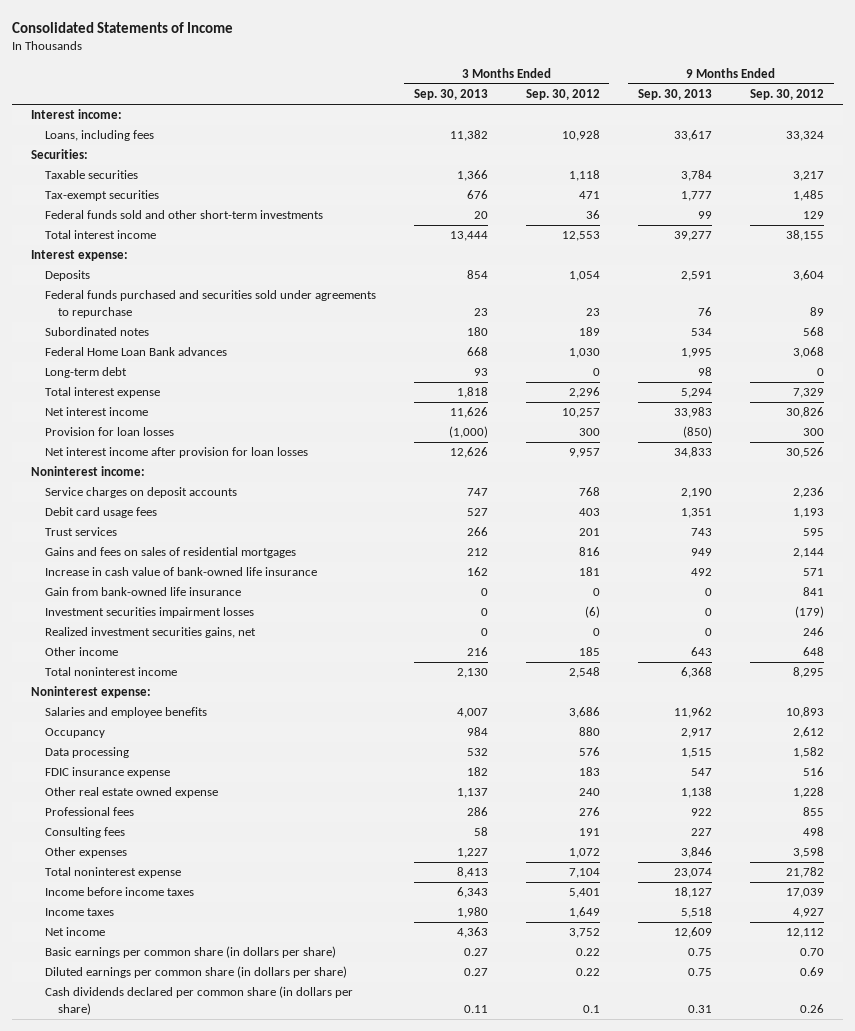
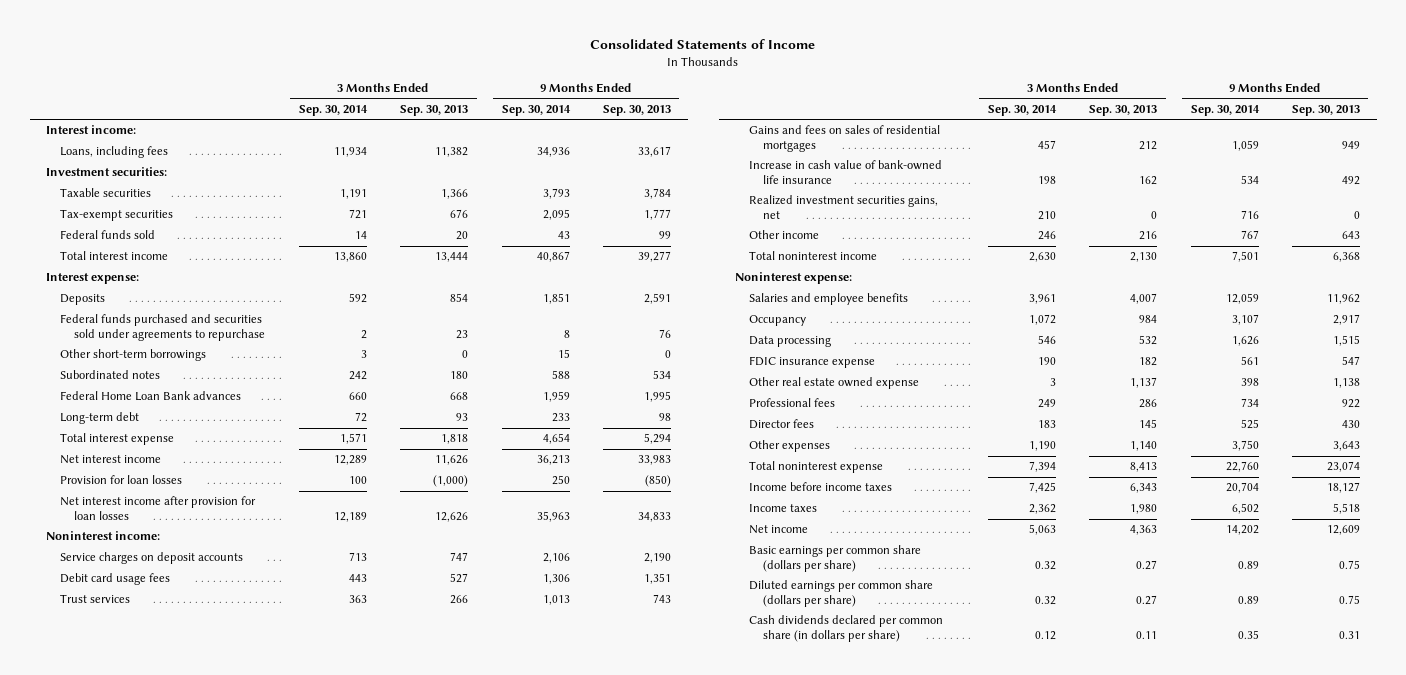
[525,89,600,101] Sep. 30, 2012 -> none
[750,89,825,101] Sep. 30, 2012 -> none
none -> [298,105,368,117] Sep. 30, 2014
none -> [501,105,571,117] Sep. 30, 2014
[31,149,89,160] Securities: -> [46,167,168,177] Investment securities:
[44,210,323,220] Federal funds sold and other short-term investments -> [60,230,156,240] Federal funds sold
none -> [60,349,207,362] Other short-term borrowings
[44,587,241,597] Gain from bank-owned life insurance -> none
[44,607,254,619] Investment securities impairment losses -> none
[44,827,125,839] Consulting fees -> none
none -> [749,419,815,430] Director fees
[456,848,488,859] 1,227 -> [1130,441,1158,452] 1,140
[680,847,712,859] 3,846 -> [1333,441,1361,452] 3,643
[44,946,336,959] Basic earnings per common share (in dollars per share) -> [749,545,922,573] Basic earnings per common share (dollars per share)
[44,966,347,979] Diluted earnings per common share (in dollars per share) -> [749,580,934,608] Diluted earnings per common share (dollars per share)

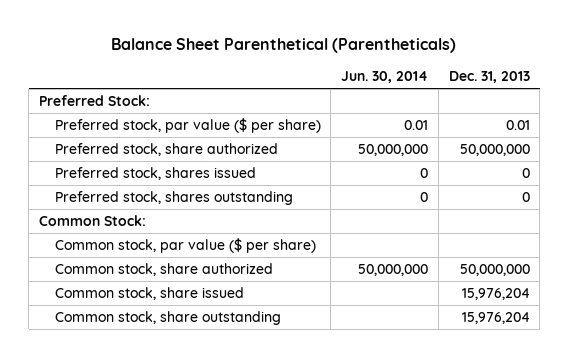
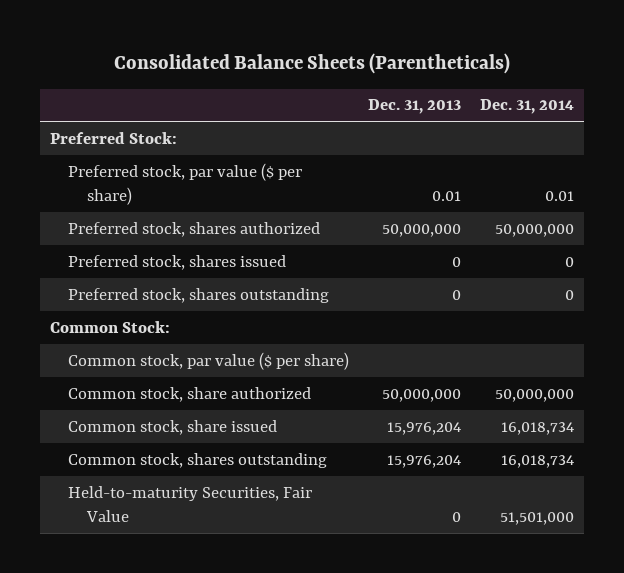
[111,38,457,54] Balance Sheet Parenthetical (Parentheticals) -> [113,53,510,75] Consolidated Balance Sheets (Parentheticals)
[341,71,429,84] Jun. 30, 2014 -> none
none -> [480,99,575,115] Dec. 31, 2014
[54,143,278,157] Preferred stock, share authorized -> [68,221,321,237] Preferred stock, shares authorized
[54,311,281,326] Common stock, share outstanding -> [68,452,328,468] Common stock, shares outstanding
none -> [68,485,313,523] Held-to-maturity Securities, Fair Value

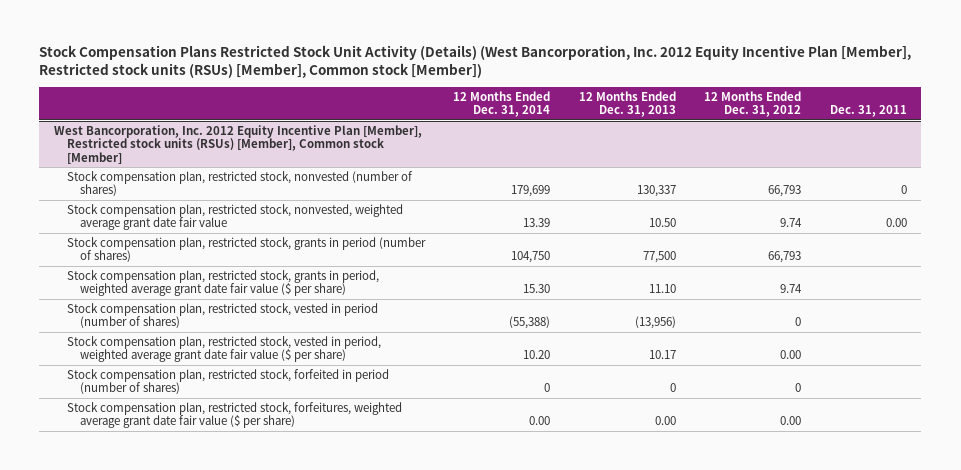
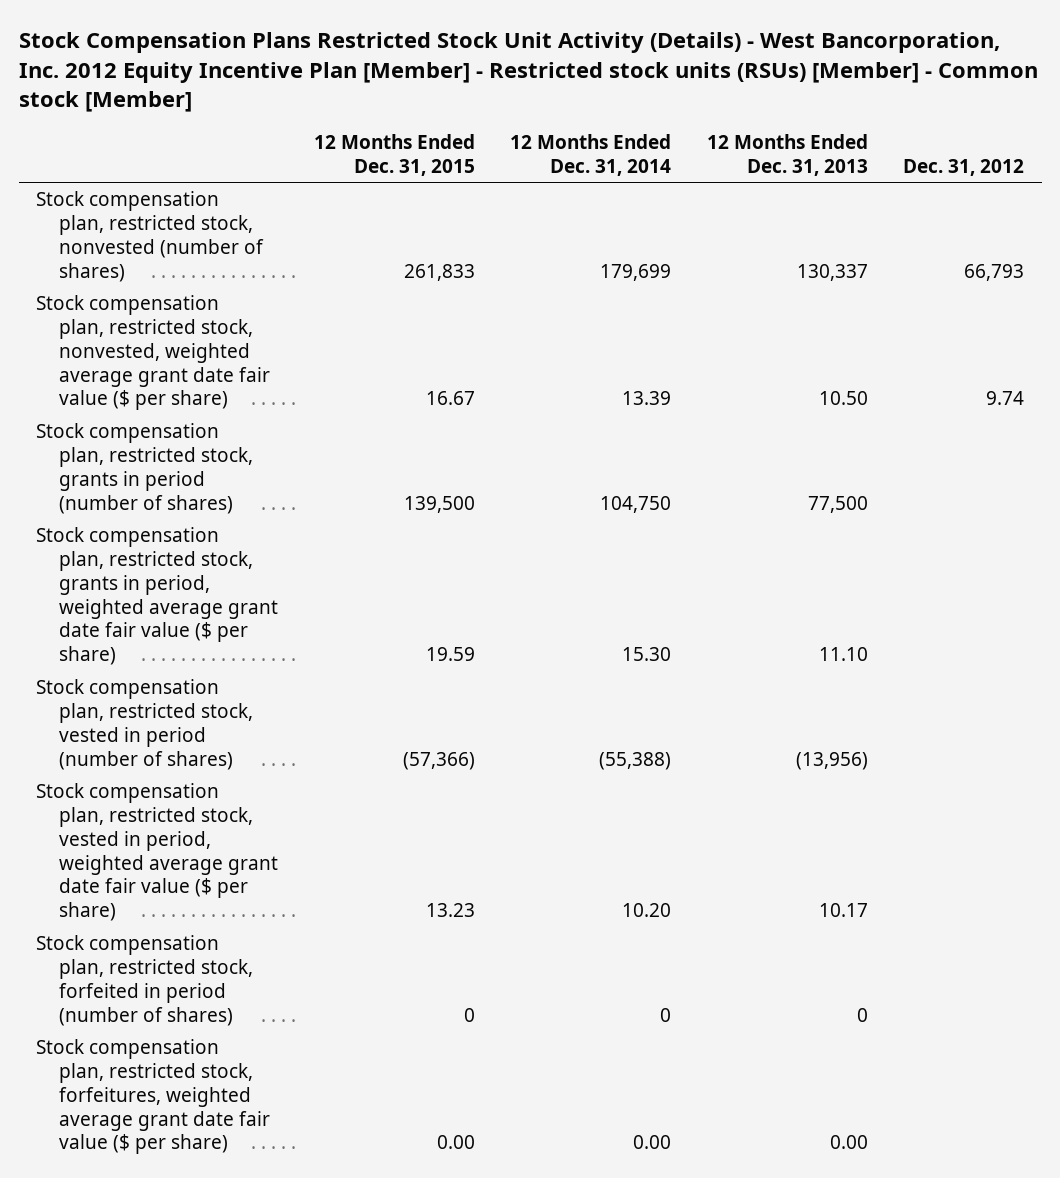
[39,45,912,79] Stock Compensation Plans Restricted Stock Unit Activity (Details) (West Bancorporation, Inc. 2012 Equity Incentive Plan [Member], Restricted stock units (RSUs) [Member], Common stock [Member]) -> [18,32,1038,112] Stock Compensation Plans Restricted Stock Unit Activity (Details) - West Bancorporation, Inc. 2012 Equity Incentive Plan [Member] - Restricted stock units (RSUs) [Member] - Common stock [Member]
[704,90,802,118] 12 Months Ended Dec. 31, 2012 -> none
[830,105,908,118] Dec. 31, 2011 -> none
none -> [313,133,475,176] 12 Months Ended Dec. 31, 2015
none -> [902,158,1024,176] Dec. 31, 2012
[53,125,422,164] West Bancorporation, Inc. 2012 Equity Incentive Plan [Member], Restricted stock units (RSUs) [Member], Common stock [Member] -> none
[66,204,403,231] Stock compensation plan, restricted stock, nonvested, weighted average grant date fair value -> [36,295,271,411] Stock compensation plan, restricted stock, nonvested, weighted average grant date fair value ($ per share)

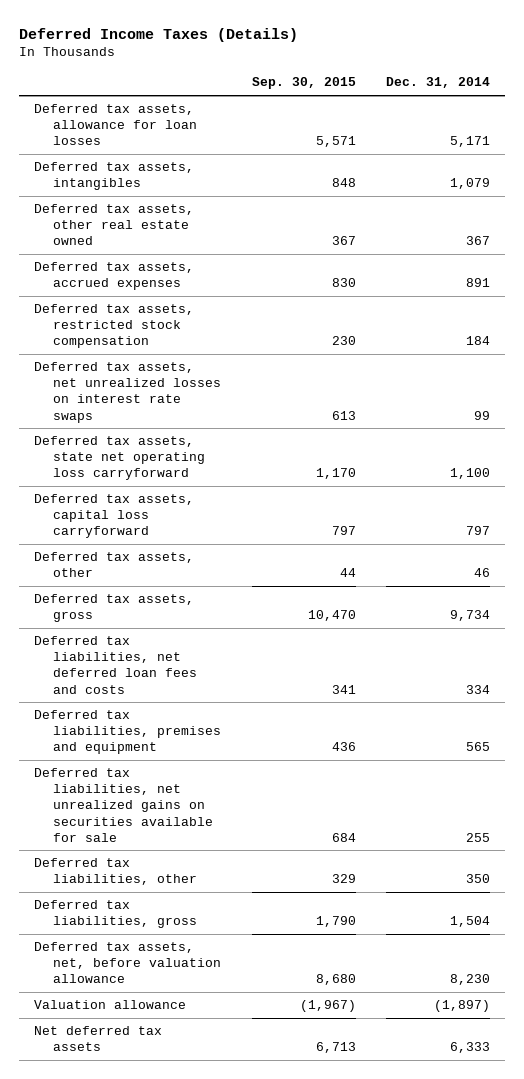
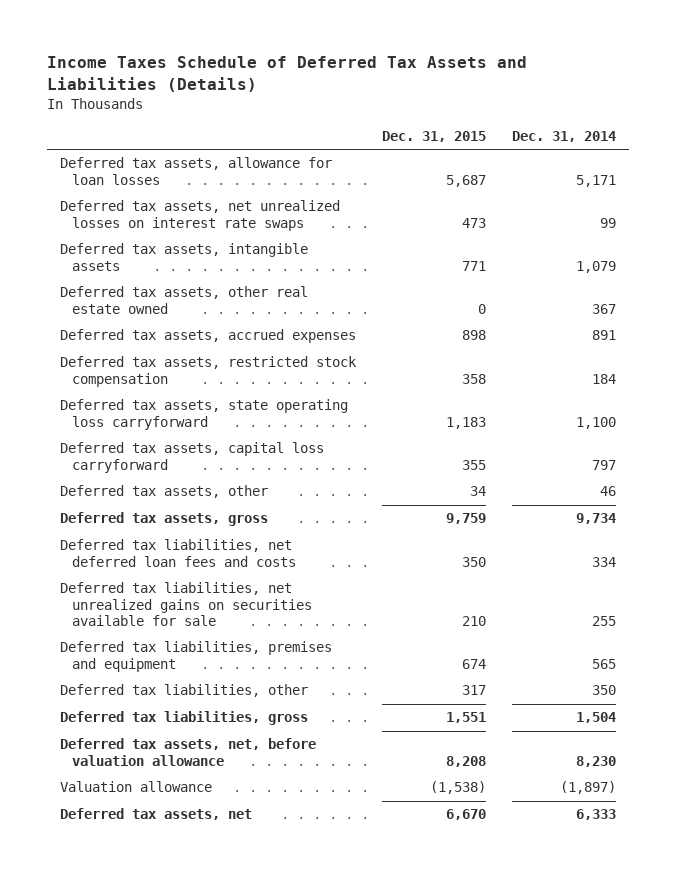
[19,27,299,42] Deferred Income Taxes (Details) -> [46,56,527,92] Income Taxes Schedule of Deferred Tax Assets and Liabilities (Details)
[251,77,356,90] Sep. 30, 2015 -> none
none -> [381,130,486,142] Dec. 31, 2015
[34,362,222,423] Deferred tax assets, net unrealized losses on interest rate swaps -> [59,200,340,231] Deferred tax assets, net unrealized losses on interest rate swaps
[34,162,195,191] Deferred tax assets, intangibles -> [59,243,308,271] Deferred tax assets, intangible assets
[34,436,206,481] Deferred tax assets, state net operating loss carryforward -> [59,399,348,430] Deferred tax assets, state operating loss carryforward
[34,710,222,755] Deferred tax liabilities, premises and equipment -> [59,641,332,672] Deferred tax liabilities, premises and equipment
[34,1026,163,1052] Net deferred tax assets -> [59,808,252,821] Deferred tax assets, net

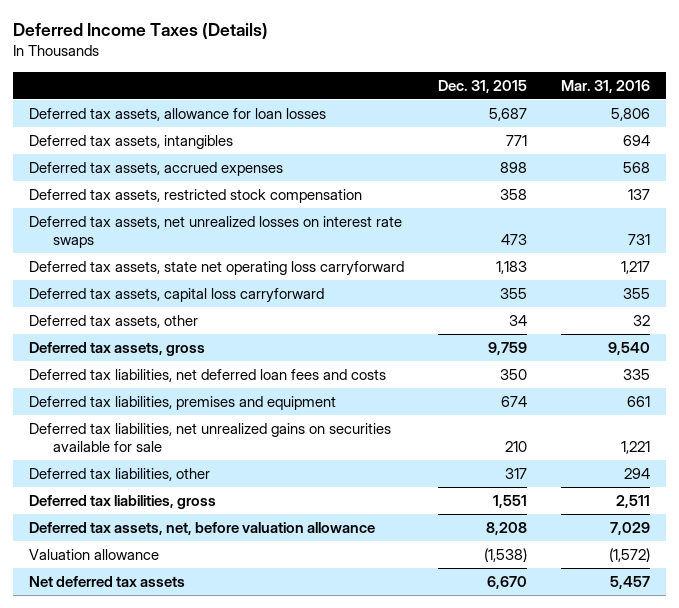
[46,56,527,92] Income Taxes Schedule of Deferred Tax Assets and Liabilities (Details) -> [12,23,268,40] Deferred Income Taxes (Details)
[511,130,616,142] Dec. 31, 2014 -> none
none -> [560,79,650,93] Mar. 31, 2016
[59,286,308,314] Deferred tax assets, other real estate owned -> none
[59,243,308,271] Deferred tax assets, intangible assets -> [29,135,234,150] Deferred tax assets, intangibles
[59,200,340,231] Deferred tax assets, net unrealized losses on interest rate swaps -> [29,216,403,248] Deferred tax assets, net unrealized losses on interest rate swaps
[59,399,348,430] Deferred tax assets, state operating loss carryforward -> [29,261,405,277] Deferred tax assets, state net operating loss carryforward
[59,582,312,626] Deferred tax liabilities, net unrealized gains on securities available for sale -> [29,423,392,452] Deferred tax liabilities, net unrealized gains on securities available for sale
[59,808,252,821] Deferred tax assets, net -> [29,576,186,588] Net deferred tax assets

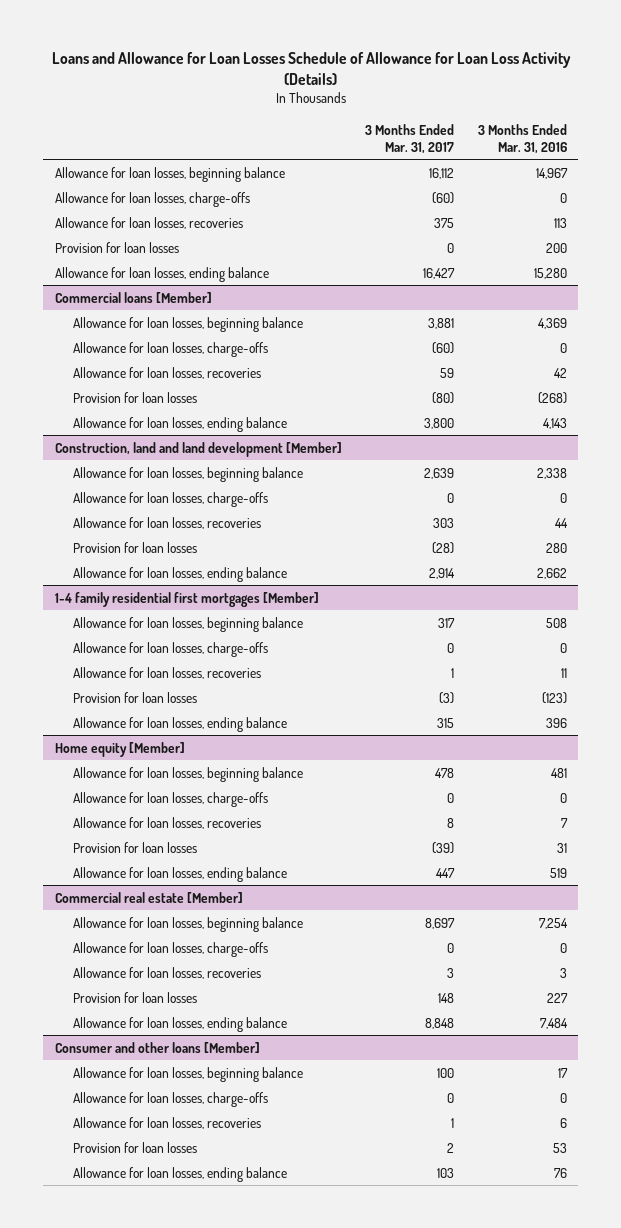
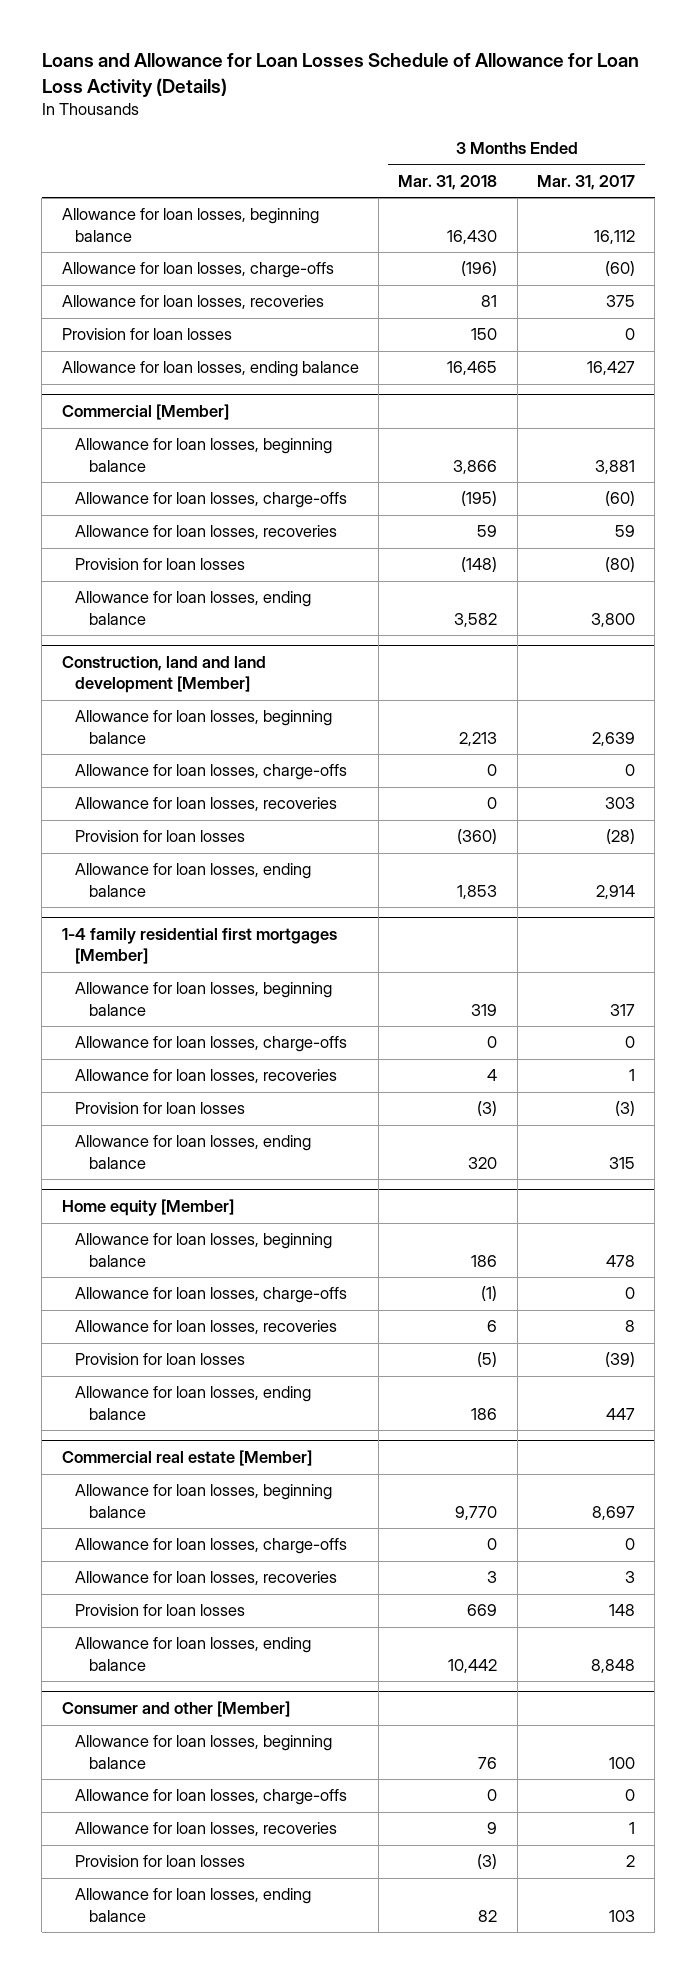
[477,123,567,154] 3 Months Ended Mar. 31, 2016 -> none
none -> [398,174,498,190] Mar. 31, 2018
[54,291,212,303] Commercial loans [Member] -> [61,404,229,421] Commercial [Member]
[54,1041,260,1053] Consumer and other loans [Member] -> [61,1701,290,1718] Consumer and other [Member]

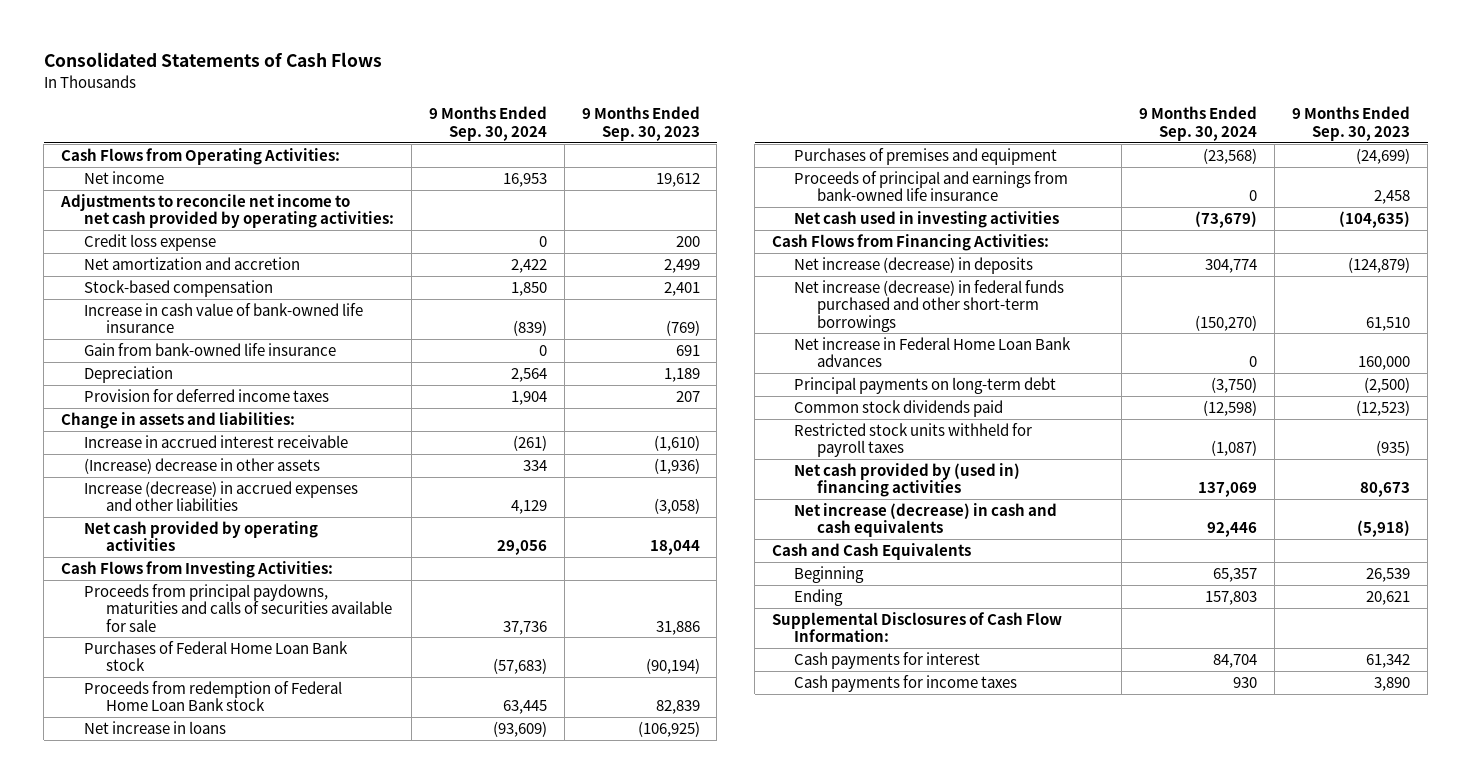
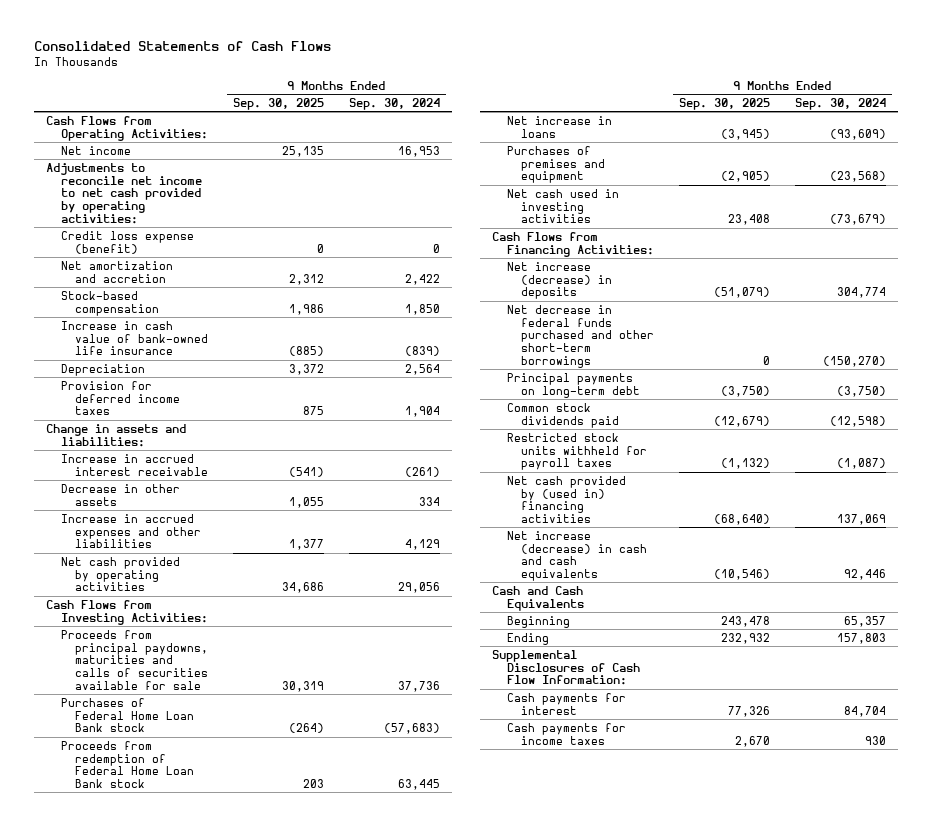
[581,106,700,141] 9 Months Ended Sep. 30, 2023 -> none
none -> [232,97,324,110] Sep. 30, 2025
[83,233,216,251] Credit loss expense -> [60,230,194,254] Credit loss expense (benefit)
[83,342,336,356] Gain from bank-owned life insurance -> none
[83,457,320,474] (Increase) decrease in other assets -> [60,483,180,506] Decrease in other assets
[83,480,358,512] Increase (decrease) in accrued expenses and other liabilities -> [60,513,202,549] Increase in accrued expenses and other liabilities
[794,170,1069,202] Proceeds of principal and earnings from bank-owned life insurance -> none
[794,336,1072,368] Net increase in Federal Home Loan Bank advances -> none
[794,279,1065,332] Net increase (decrease) in federal funds purchased and other short-term borrowings -> [506,304,654,368] Net decrease in federal funds purchased and other short-term borrowings

